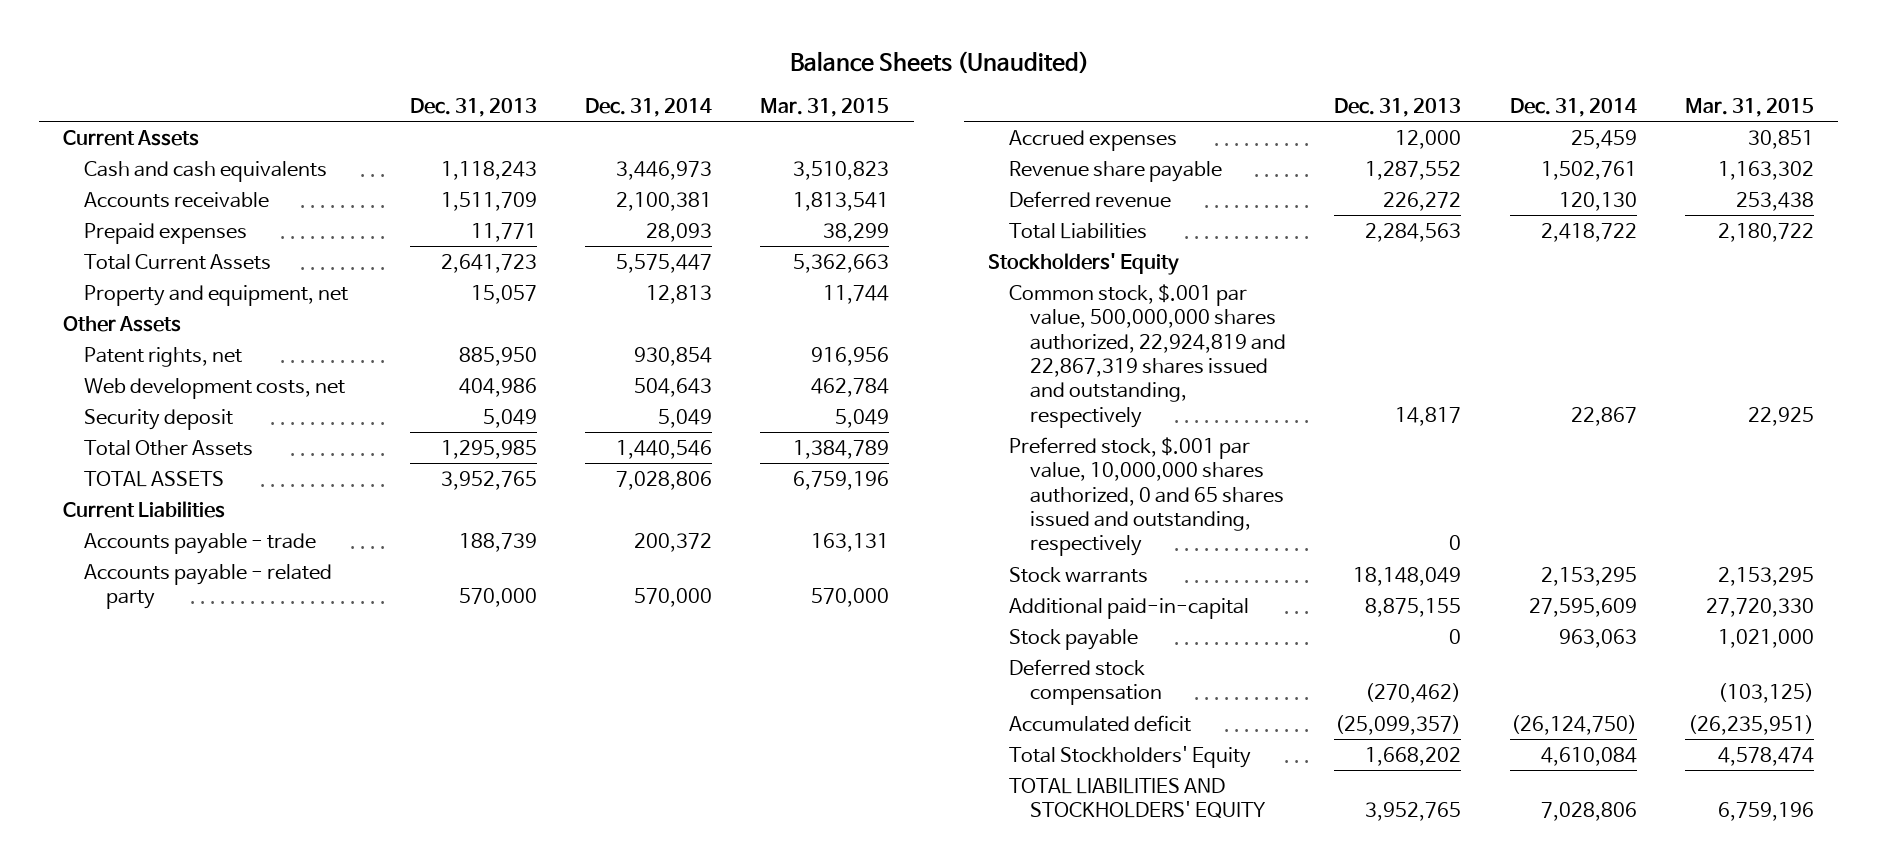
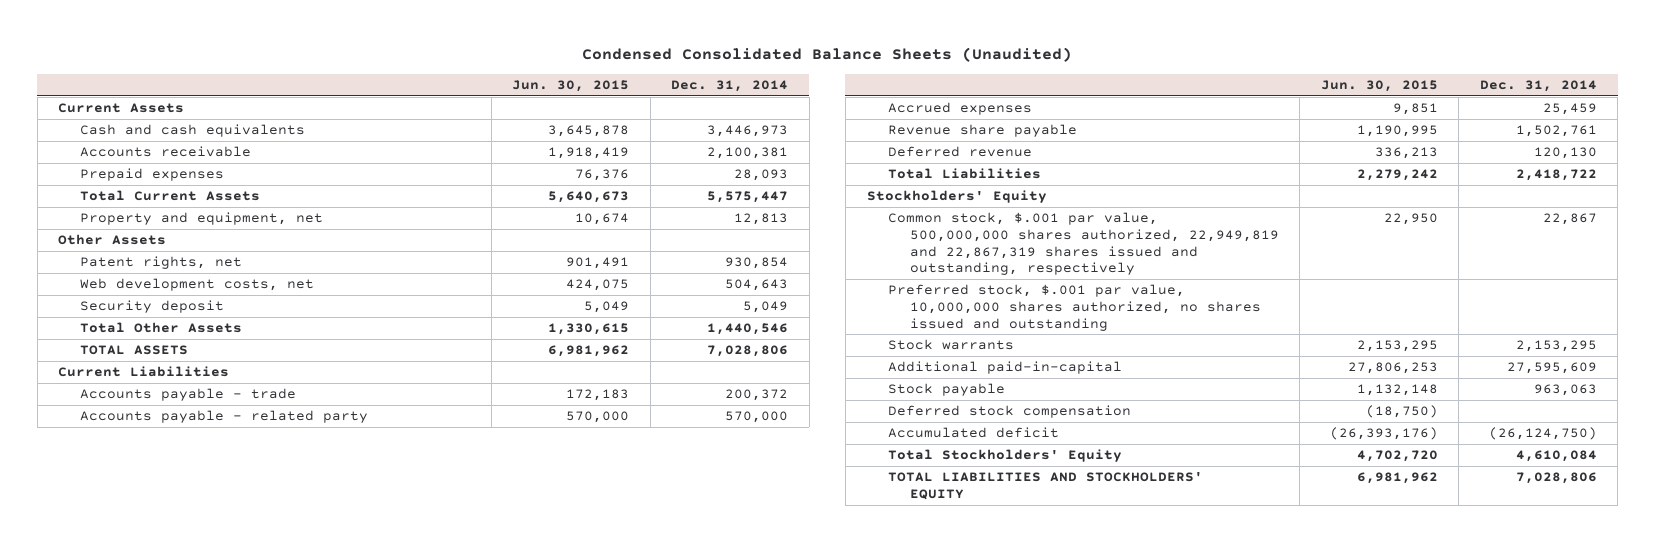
[789,51,1089,75] Balance Sheets (Unaudited) -> [582,47,1073,63] Condensed Consolidated Balance Sheets (Unaudited)
[409,97,537,117] Dec. 31, 2013 -> none
[760,97,890,117] Mar. 31, 2015 -> none
none -> [512,80,630,93] Jun. 30, 2015
[1008,283,1287,428] Common stock, $.001 par value, 500,000,000 shares authorized, 22,924,819 and 22,867,319 shares issued and outstanding, respectively -> [888,212,1279,276] Common stock, $.001 par value, 500,000,000 shares authorized, 22,949,819 and 22,867,319 shares issued and outstanding, respectively
[1008,436,1285,557] Preferred stock, $.001 par value, 10,000,000 shares authorized, 0 and 65 shares issued and outstanding, respectively -> [888,284,1261,331] Preferred stock, $.001 par value, 10,000,000 shares authorized, no shares issued and outstanding

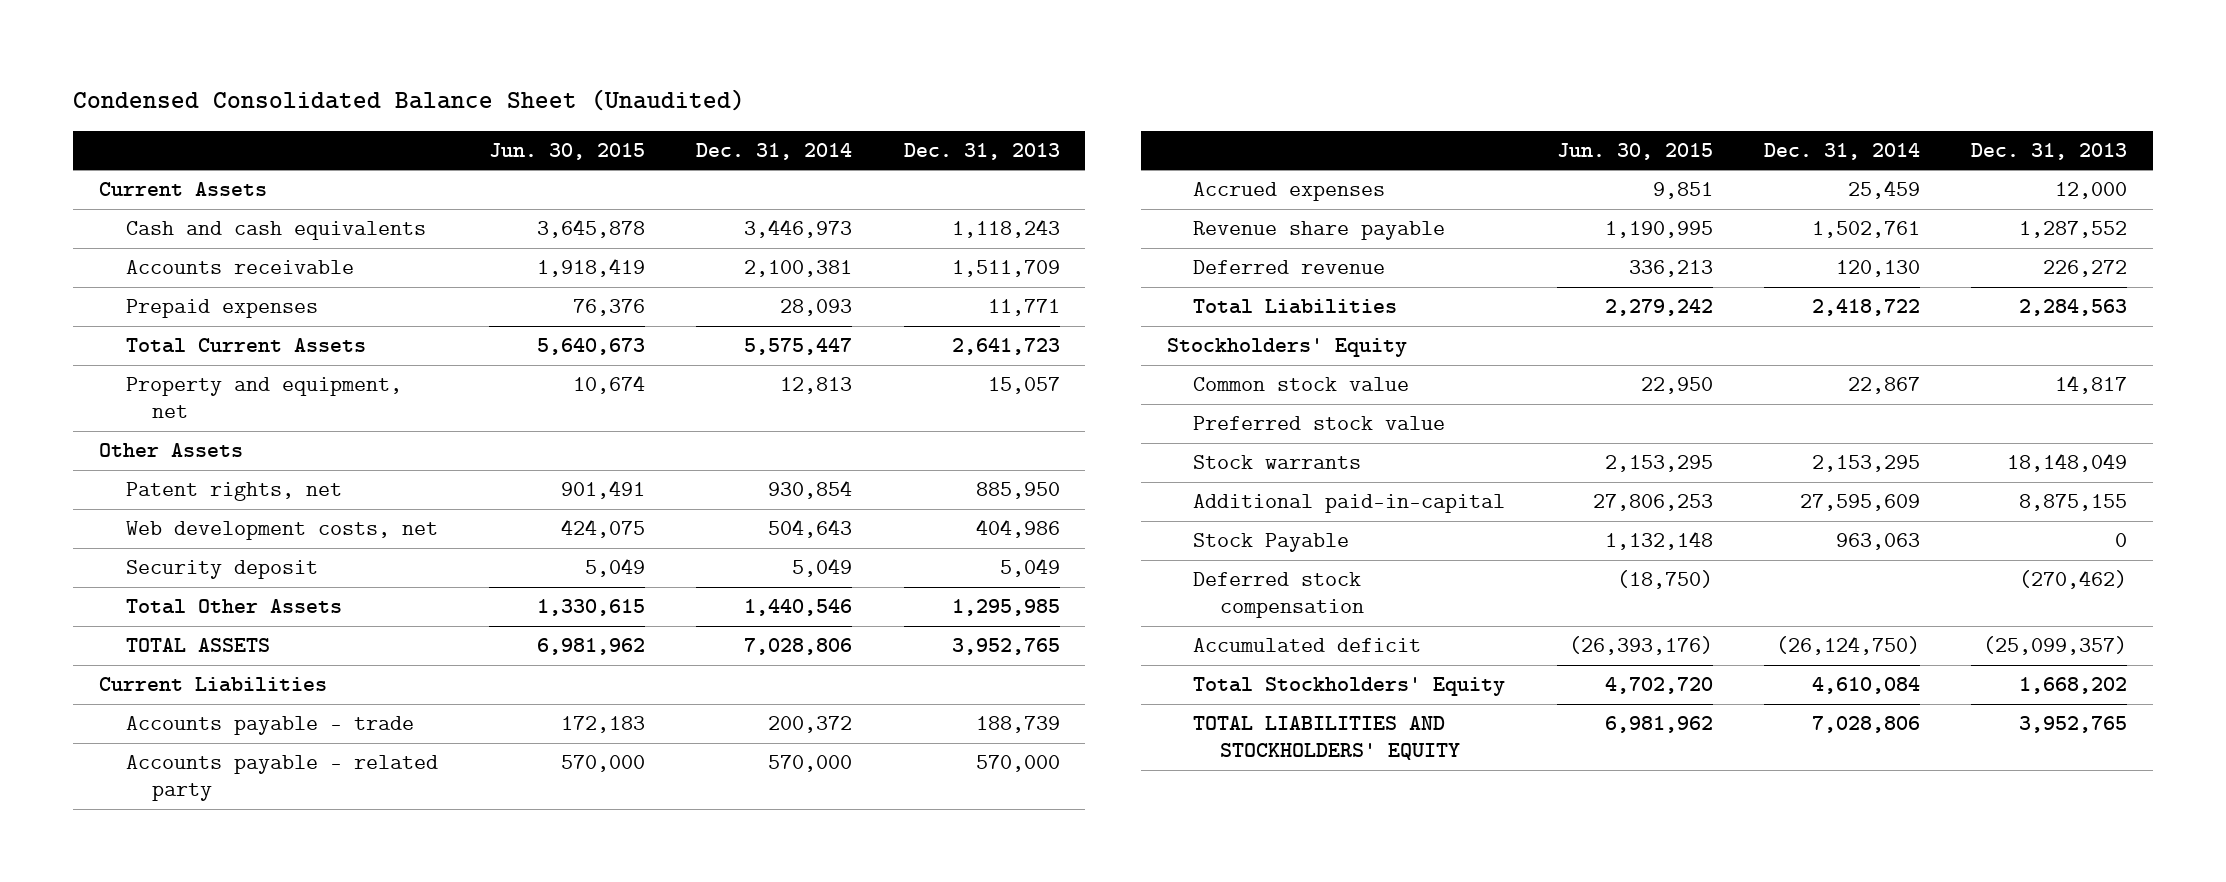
[582,47,1073,63] Condensed Consolidated Balance Sheets (Unaudited) -> [73,89,746,112] Condensed Consolidated Balance Sheet (Unaudited)
none -> [903,142,1060,160] Dec. 31, 2013
[888,212,1279,276] Common stock, $.001 par value, 500,000,000 shares authorized, 22,949,819 and 22,867,319 shares issued and outstanding, respectively -> [1193,377,1410,392] Common stock value
[888,284,1261,331] Preferred stock, $.001 par value, 10,000,000 shares authorized, no shares issued and outstanding -> [1193,416,1446,431] Preferred stock value
[888,383,1006,397] Stock payable -> [1193,533,1350,553] Stock Payable

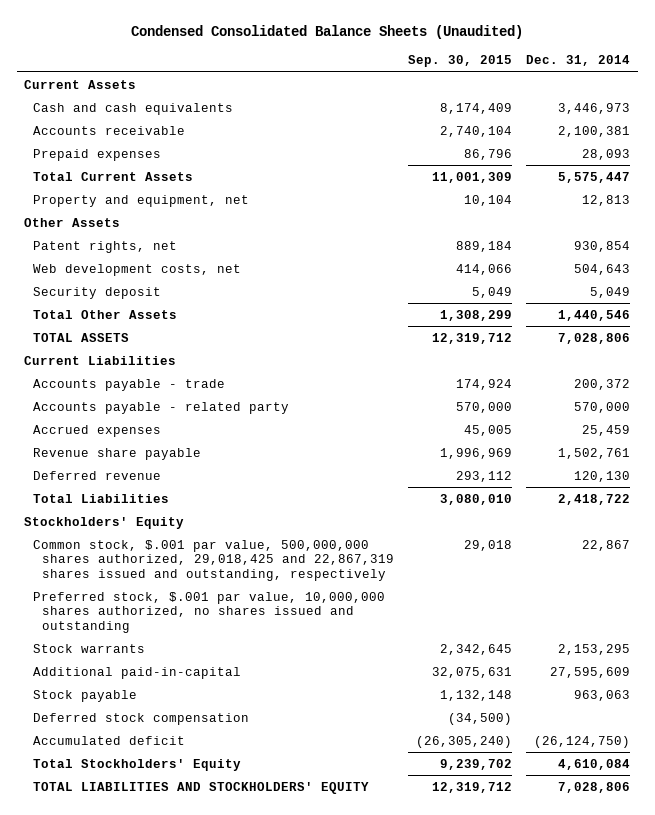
[73,89,746,112] Condensed Consolidated Balance Sheet (Unaudited) -> [131,25,524,40] Condensed Consolidated Balance Sheets (Unaudited)
[488,142,645,160] Jun. 30, 2015 -> none
[903,142,1060,160] Dec. 31, 2013 -> none
none -> [408,55,513,68] Sep. 30, 2015
[1193,377,1410,392] Common stock value -> [33,539,394,581] Common stock, $.001 par value, 500,000,000 shares authorized, 29,018,425 and 22,867,319 shares issued and outstanding, respectively
[1193,416,1446,431] Preferred stock value -> [33,591,386,633] Preferred stock, $.001 par value, 10,000,000 shares authorized, no shares issued and outstanding
[1193,533,1350,553] Stock Payable -> [33,689,138,702] Stock payable

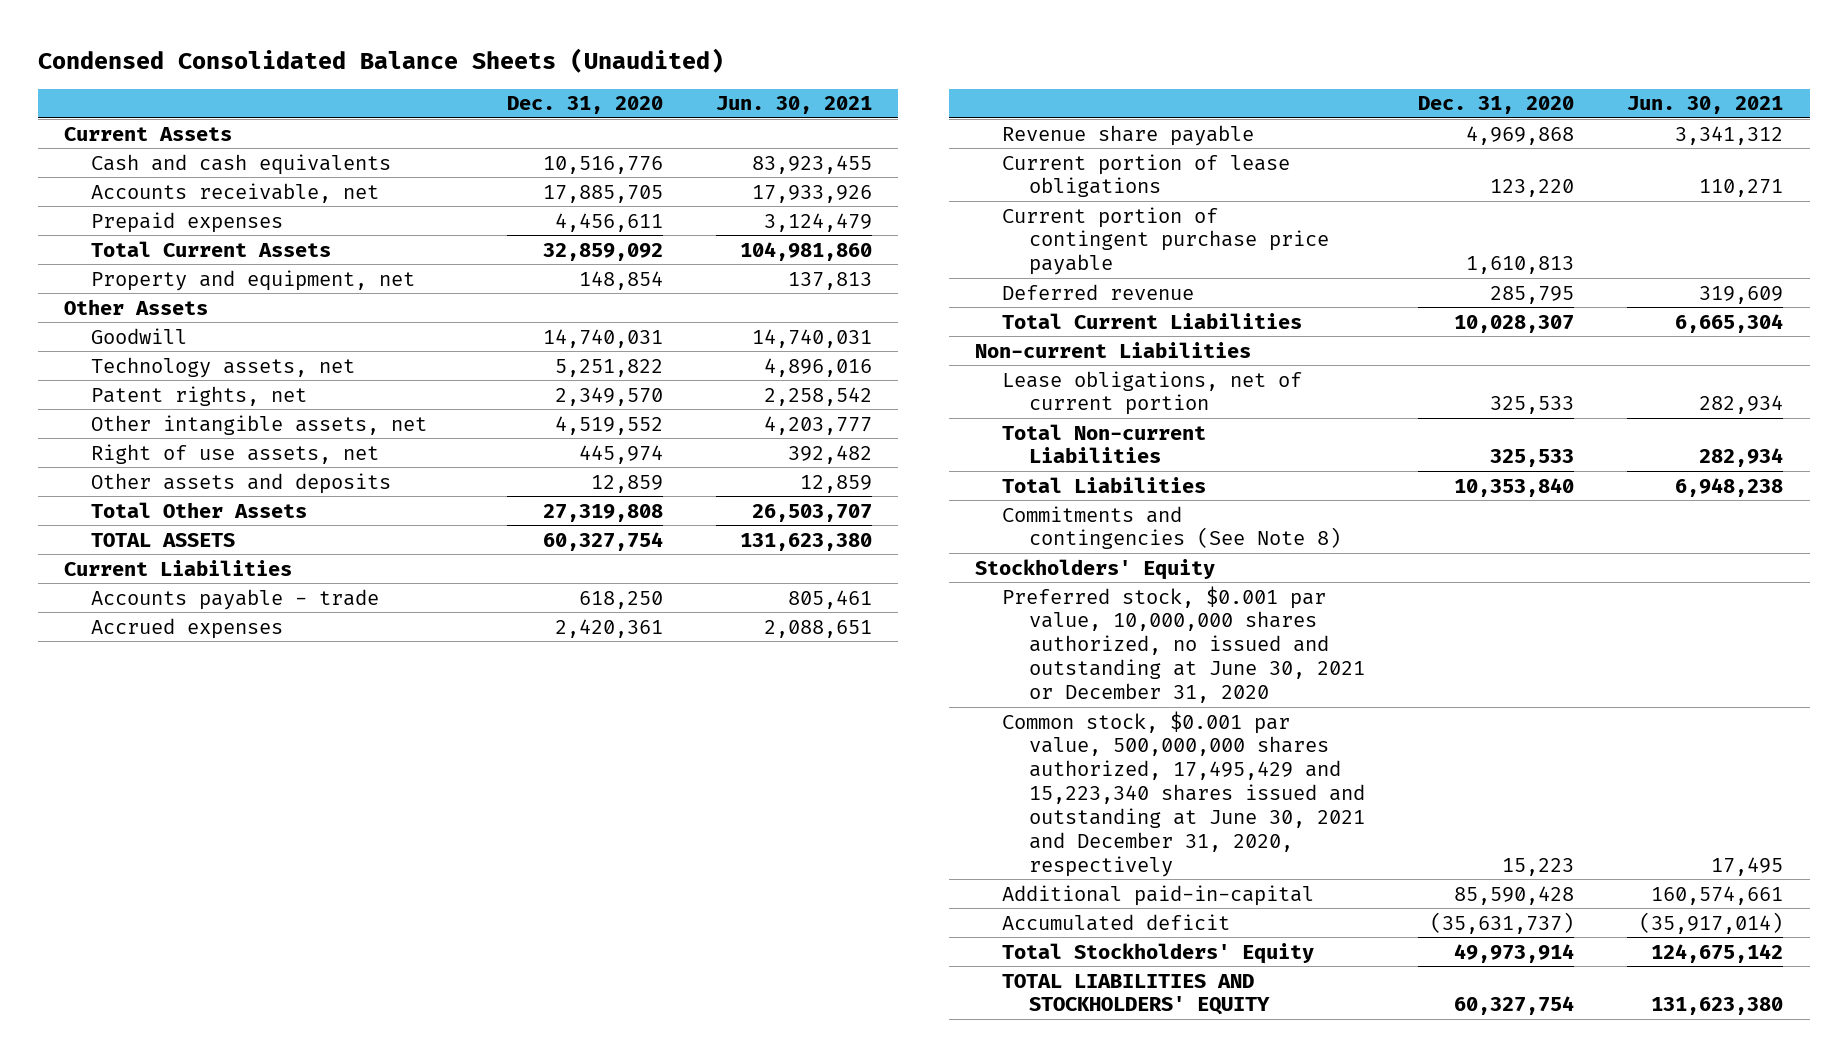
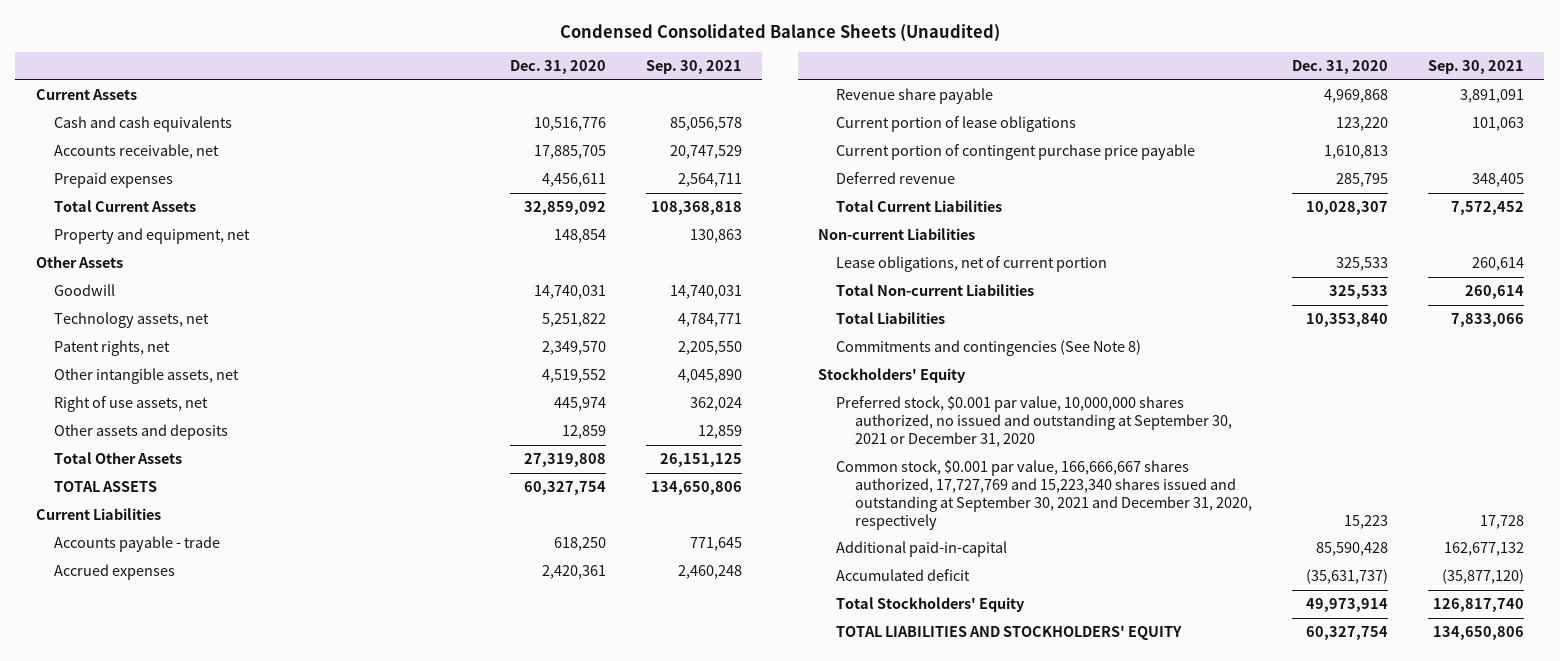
[715,96,872,115] Jun. 30, 2021 -> none
none -> [645,60,742,75] Sep. 30, 2021
[1001,585,1365,704] Preferred stock, $0.001 par value, 10,000,000 shares authorized, no issued and outstanding at June 30, 2021 or December 31, 2020 -> [836,396,1233,447] Preferred stock, $0.001 par value, 10,000,000 shares authorized, no issued and outstanding at September 30, 2021 or December 31, 2020
[1001,710,1365,877] Common stock, $0.001 par value, 500,000,000 shares authorized, 17,495,429 and 15,223,340 shares issued and outstanding at June 30, 2021 and December 31, 2020, respectively -> [836,460,1253,530] Common stock, $0.001 par value, 166,666,667 shares authorized, 17,727,769 and 15,223,340 shares issued and outstanding at September 30, 2021 and December 31, 2020, respectively

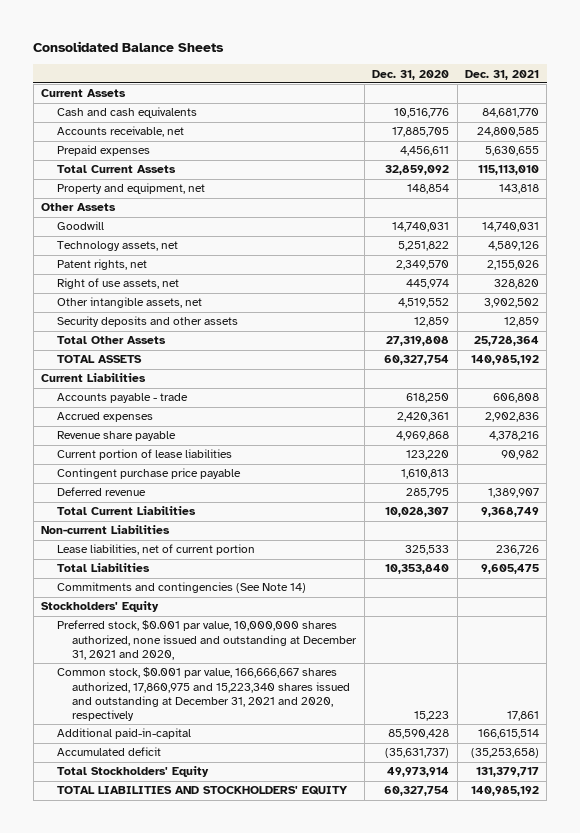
[559,23,1000,42] Condensed Consolidated Balance Sheets (Unaudited) -> [33,41,225,53] Consolidated Balance Sheets
[645,60,742,75] Sep. 30, 2021 -> none
none -> [465,69,540,80] Dec. 31, 2021
[54,368,240,385] Other intangible assets, net -> [56,297,202,309] Other intangible assets, net
[54,424,229,441] Other assets and deposits -> [56,316,238,328] Security deposits and other assets
[836,116,1077,133] Current portion of lease obligations -> [56,449,232,461] Current portion of lease liabilities
[836,144,1196,161] Current portion of contingent purchase price payable -> [56,468,241,480] Contingent purchase price payable
[836,284,1035,297] Total Non-current Liabilities -> none
[836,256,1108,273] Lease obligations, net of current portion -> [56,544,255,556] Lease liabilities, net of current portion
[836,340,1142,357] Commitments and contingencies (See Note 8) -> [56,582,306,594] Commitments and contingencies (See Note 14)
[836,396,1233,447] Preferred stock, $0.001 par value, 10,000,000 shares authorized, no issued and outstanding at September 30, 2021 or December 31, 2020 -> [56,620,358,660] Preferred stock, $0.001 par value, 10,000,000 shares authorized, none issued and outstanding at December 31, 2021 and 2020,
[836,460,1253,530] Common stock, $0.001 par value, 166,666,667 shares authorized, 17,727,769 and 15,223,340 shares issued and outstanding at September 30, 2021 and December 31, 2020, respectively -> [56,667,351,721] Common stock, $0.001 par value, 166,666,667 shares authorized, 17,860,975 and 15,223,340 shares issued and outstanding at December 31, 2021 and 2020, respectively

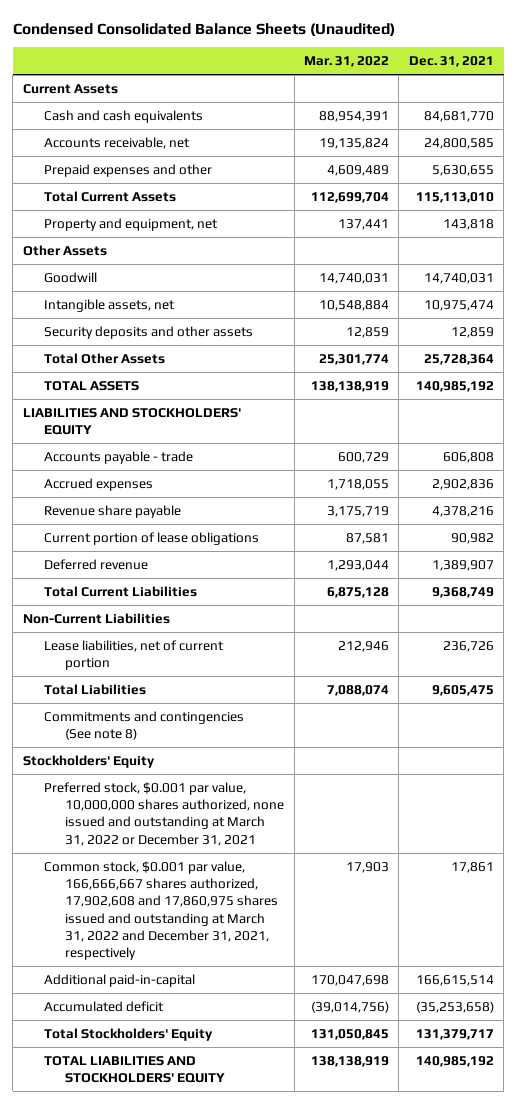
[33,41,225,53] Consolidated Balance Sheets -> [12,22,395,36] Condensed Consolidated Balance Sheets (Unaudited)
[372,69,450,80] Dec. 31, 2020 -> none
none -> [304,56,390,68] Mar. 31, 2022
[56,145,150,157] Prepaid expenses -> [43,163,212,177] Prepaid expenses and other
[56,241,178,252] Technology assets, net -> none
[56,259,147,271] Patent rights, net -> none
[56,297,202,309] Other intangible assets, net -> none
[56,278,179,290] Right of use assets, net -> [43,298,175,312] Intangible assets, net
[494,279,540,290] 328,820 -> [423,299,494,311] 10,975,474
[41,373,147,383] Current Liabilities -> none
none -> [22,407,241,436] LIABILITIES AND STOCKHOLDERS' EQUITY
[56,468,241,480] Contingent purchase price payable -> none
[56,449,232,461] Current portion of lease liabilities -> [43,531,259,545] Current portion of lease obligations
[41,525,171,535] Non-current Liabilities -> [22,612,170,624] Non-Current Liabilities
[56,582,306,594] Commitments and contingencies (See Note 14) -> [43,710,244,741] Commitments and contingencies (See note 8)
[56,620,358,660] Preferred stock, $0.001 par value, 10,000,000 shares authorized, none issued and outstanding at December 31, 2021 and 2020, -> [43,781,285,846] Preferred stock, $0.001 par value, 10,000,000 shares authorized, none issued and outstanding at March 31, 2022 or December 31, 2021
[56,667,351,721] Common stock, $0.001 par value, 166,666,667 shares authorized, 17,860,975 and 15,223,340 shares issued and outstanding at December 31, 2021 and 2020, respectively -> [43,860,279,961] Common stock, $0.001 par value, 166,666,667 shares authorized, 17,902,608 and 17,860,975 shares issued and outstanding at March 31, 2022 and December 31, 2021, respectively

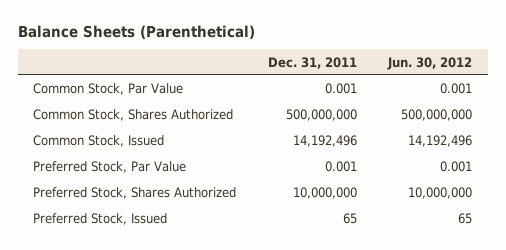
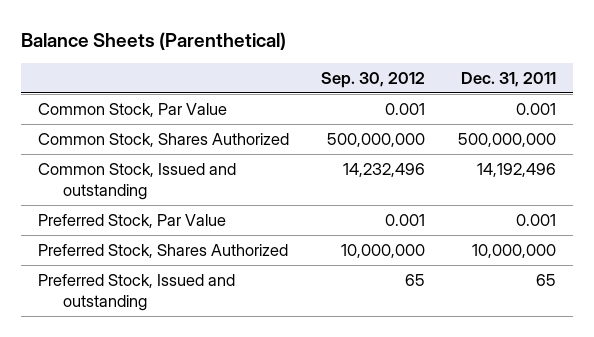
[387,56,473,70] Jun. 30, 2012 -> none
none -> [321,71,426,88] Sep. 30, 2012
[33,135,165,148] Common Stock, Issued -> [37,162,236,201] Common Stock, Issued and outstanding
[33,213,168,226] Preferred Stock, Issued -> [37,273,235,312] Preferred Stock, Issued and outstanding

